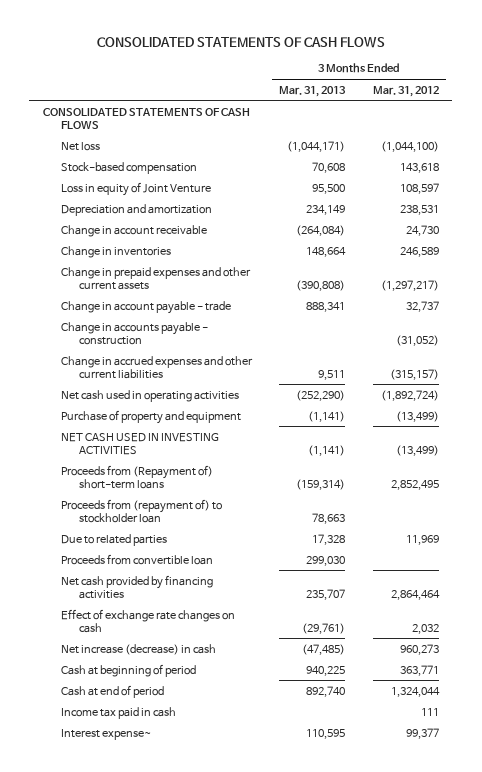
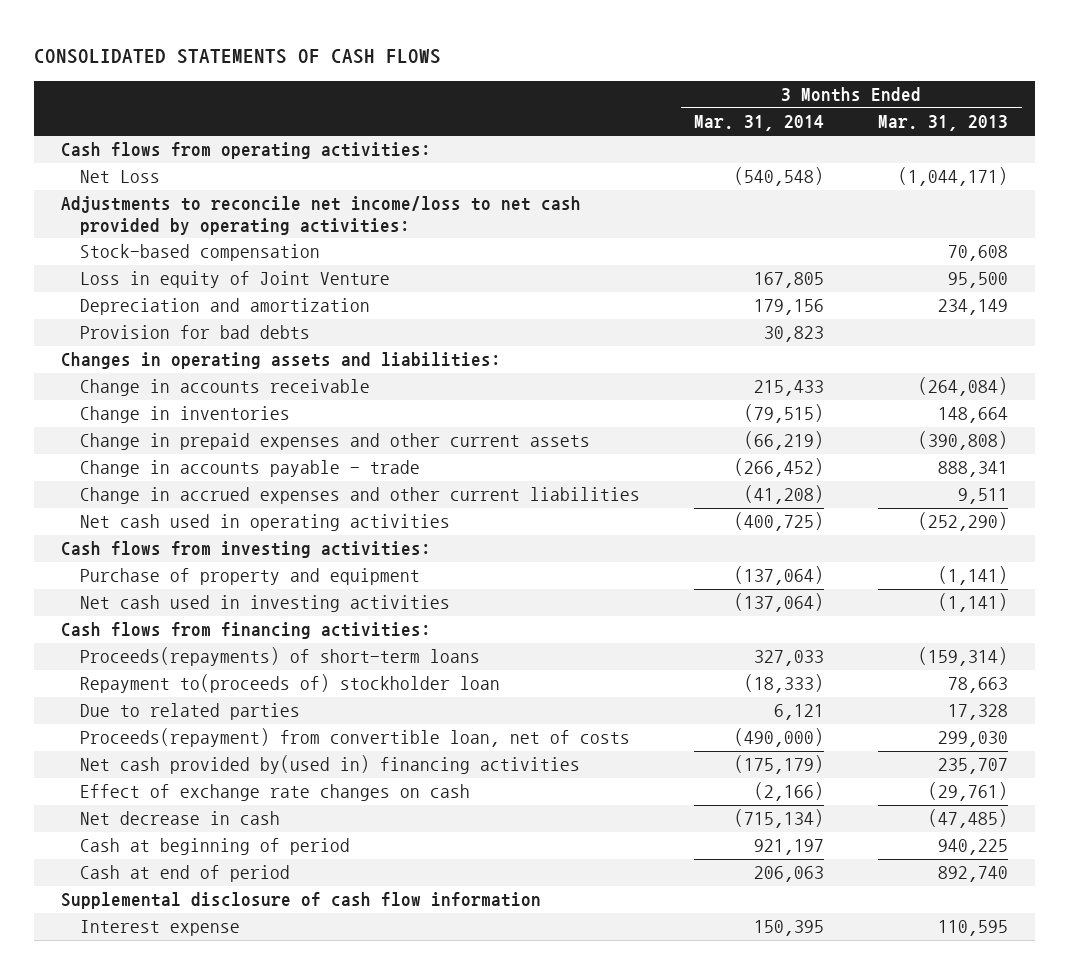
[372,85,439,97] Mar. 31, 2012 -> none
none -> [694,115,825,132] Mar. 31, 2014
[43,107,251,129] CONSOLIDATED STATEMENTS OF CASH FLOWS -> none
none -> [61,142,432,160] Cash flows from operating activities:
[60,141,100,151] Net loss -> [80,170,161,184] Net Loss
none -> [61,196,582,235] Adjustments to reconcile net income/loss to net cash provided by operating activities:
none -> [80,325,311,340] Provision for bad debts
none -> [61,352,502,370] Changes in operating assets and liabilities:
[60,224,207,237] Change in account receivable -> [80,379,371,397] Change in accounts receivable
[60,321,208,345] Change in accounts payable - construction -> none
[60,300,231,314] Change in account payable - trade -> [80,460,421,478] Change in accounts payable - trade
none -> [61,541,432,559] Cash flows from investing activities:
[60,432,219,455] NET CASH USED IN INVESTING ACTIVITIES -> [80,595,451,613] Net cash used in investing activities
none -> [61,622,432,640] Cash flows from financing activities:
[60,464,213,489] Proceeds from (Repayment of) short-term loans -> [80,647,481,667] Proceeds(repayments) of short-term loans
[60,498,222,523] Proceeds from (repayment of) to stockholder loan -> [80,674,501,694] Repayment to(proceeds of) stockholder loan
[60,553,213,565] Proceeds from convertible loan -> [80,728,631,748] Proceeds(repayment) from convertible loan, net of costs
[60,574,213,599] Net cash provided by financing activities -> [80,755,581,775] Net cash provided by(used in) financing activities
[60,643,216,655] Net increase (decrease) in cash -> [80,811,281,826] Net decrease in cash
[60,706,176,719] Income tax paid in cash -> none
none -> [61,892,542,910] Supplemental disclosure of cash flow information
[60,728,151,740] Interest expense~ -> [80,920,241,937] Interest expense

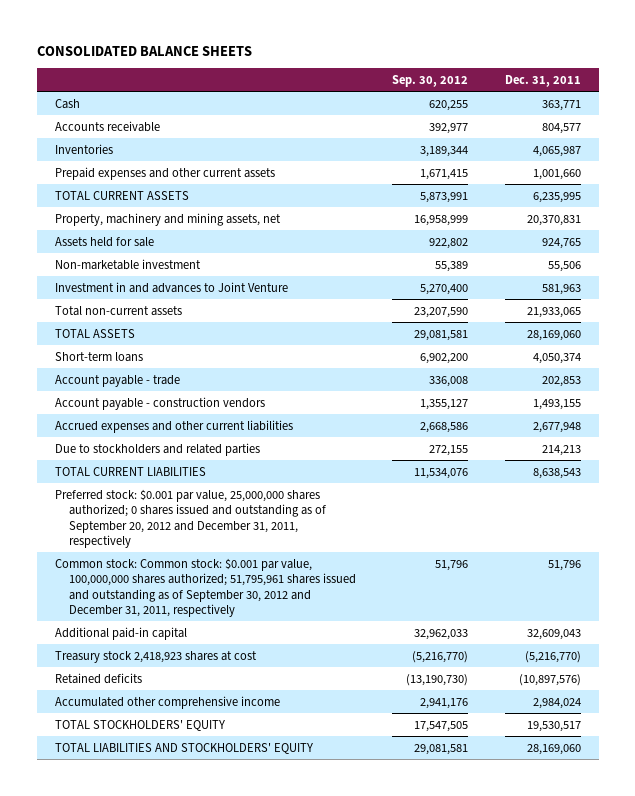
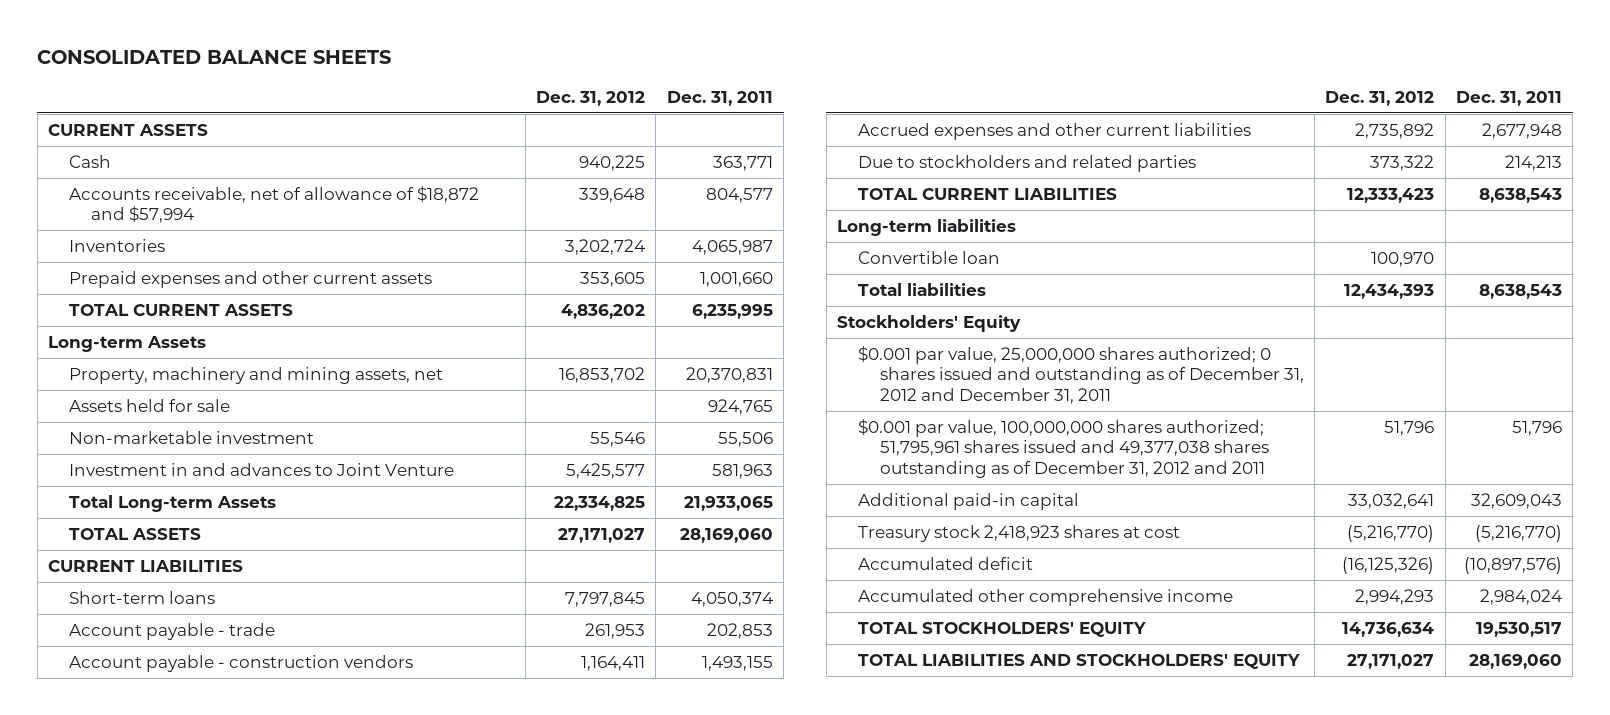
[392,74,469,87] Sep. 30, 2012 -> none
none -> [536,90,646,106] Dec. 31, 2012
none -> [48,123,209,136] CURRENT ASSETS
[54,120,160,132] Accounts receivable -> [69,185,480,224] Accounts receivable, net of allowance of $18,872 and $57,994
none -> [48,335,207,352] Long-term Assets
[54,305,182,316] Total non-current assets -> [69,494,277,512] Total Long-term Assets
none -> [48,559,244,572] CURRENT LIABILITIES
none -> [837,218,1017,236] Long-term liabilities
none -> [858,250,1001,264] Convertible loan
none -> [858,282,987,296] Total liabilities
none -> [837,314,1022,332] Stockholders' Equity
[54,488,327,548] Preferred stock: $0.001 par value, 25,000,000 shares authorized; 0 shares issued and outstanding as of September 20, 2012 and December 31, 2011, respectively -> [858,345,1304,405] $0.001 par value, 25,000,000 shares authorized; 0 shares issued and outstanding as of December 31, 2012 and December 31, 2011
[54,557,357,617] Common stock: Common stock: $0.001 par value, 100,000,000 shares authorized; 51,795,961 shares issued and outstanding as of September 30, 2012 and December 31, 2011, respectively -> [858,418,1269,479] $0.001 par value, 100,000,000 shares authorized; 51,795,961 shares issued and 49,377,038 shares outstanding as of December 31, 2012 and 2011
[54,672,142,684] Retained deficits -> [858,556,1034,570] Accumulated deficit

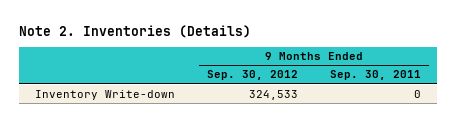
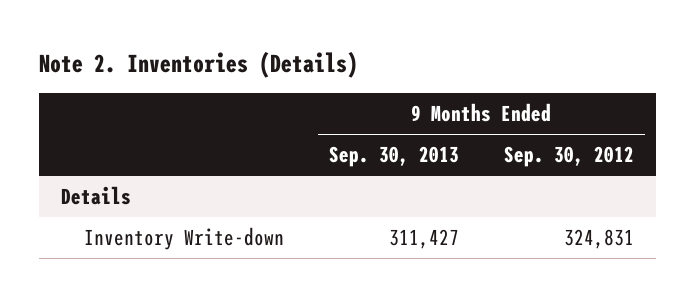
[330,70,422,81] Sep. 30, 2011 -> none
none -> [328,146,459,168] Sep. 30, 2013
none -> [61,186,132,206] Details
[249,90,299,101] 324,533 -> [563,229,634,250] 324,831

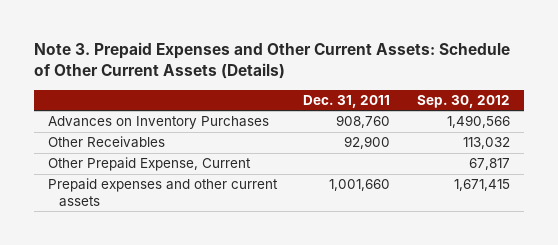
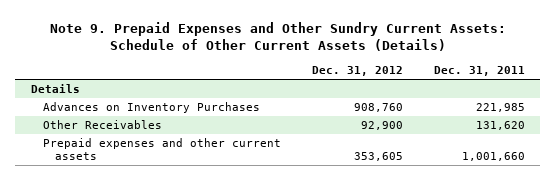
[34,42,511,80] Note 3. Prepaid Expenses and Other Current Assets: Schedule of Other Current Assets (Details) -> [49,21,506,52] Note 9. Prepaid Expenses and Other Sundry Current Assets: Schedule of Other Current Assets (Details)
[417,94,511,108] Sep. 30, 2012 -> none
none -> [311,66,403,77] Dec. 31, 2012
[47,157,251,172] Other Prepaid Expense, Current -> none
none -> [30,83,80,93] Details
[336,115,391,129] 908,760 -> [475,102,525,112] 221,985
[344,136,391,150] 92,900 -> [475,120,525,130] 131,620

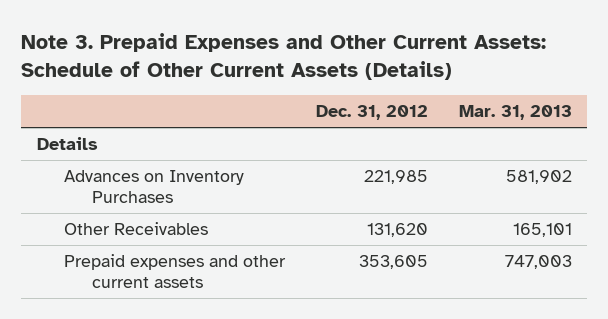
[49,21,506,52] Note 9. Prepaid Expenses and Other Sundry Current Assets: Schedule of Other Current Assets (Details) -> [21,33,547,80] Note 3. Prepaid Expenses and Other Current Assets: Schedule of Other Current Assets (Details)
[433,66,525,77] Dec. 31, 2011 -> none
none -> [458,105,572,121] Mar. 31, 2013
[353,102,403,112] 908,760 -> [364,170,429,185] 221,985
[360,120,403,130] 92,900 -> [367,223,429,238] 131,620

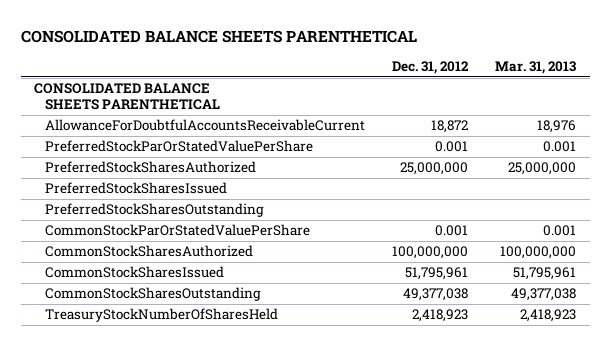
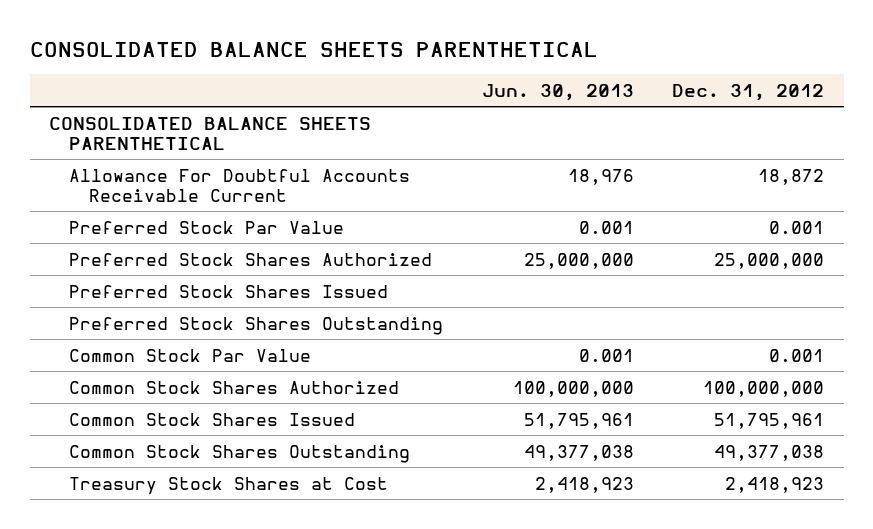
[495,60,577,74] Mar. 31, 2013 -> none
none -> [481,83,634,101] Jun. 30, 2013
[44,119,365,132] AllowanceForDoubtfulAccountsReceivableCurrent -> [68,168,410,202] Allowance For Doubtful Accounts Receivable Current
[44,140,313,153] PreferredStockParOrStatedValuePerShare -> [68,220,344,234] Preferred Stock Par Value
[44,161,256,174] PreferredStockSharesAuthorized -> [68,252,432,266] Preferred Stock Shares Authorized
[44,182,227,195] PreferredStockSharesIssued -> [68,284,388,298] Preferred Stock Shares Issued
[44,203,264,218] PreferredStockSharesOutstanding -> [68,316,443,335] Preferred Stock Shares Outstanding
[44,224,310,237] CommonStockParOrStatedValuePerShare -> [68,348,311,362] Common Stock Par Value
[44,245,253,258] CommonStockSharesAuthorized -> [68,380,399,394] Common Stock Shares Authorized
[44,266,224,279] CommonStockSharesIssued -> [68,412,355,426] Common Stock Shares Issued
[44,287,261,302] CommonStockSharesOutstanding -> [68,444,410,463] Common Stock Shares Outstanding
[44,308,278,323] TreasuryStockNumberOfSharesHeld -> [68,476,388,495] Treasury Stock Shares at Cost

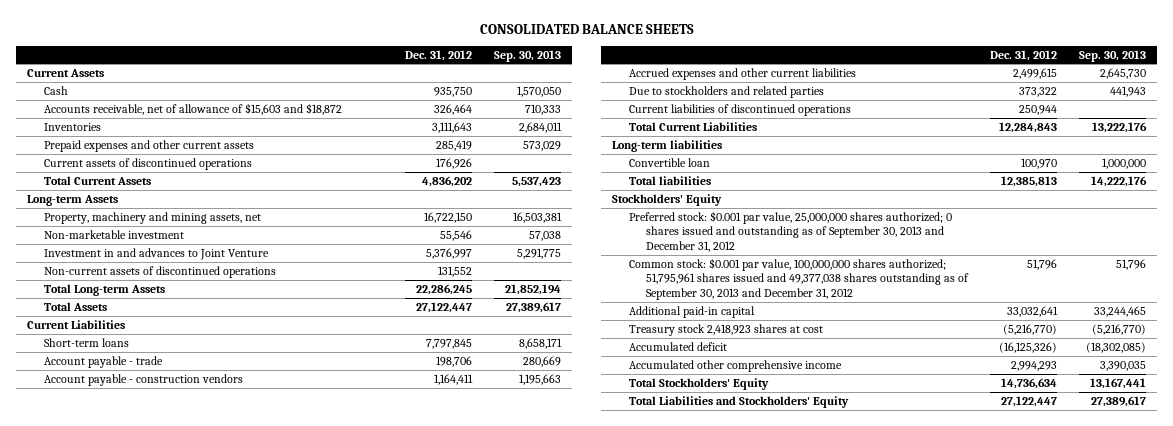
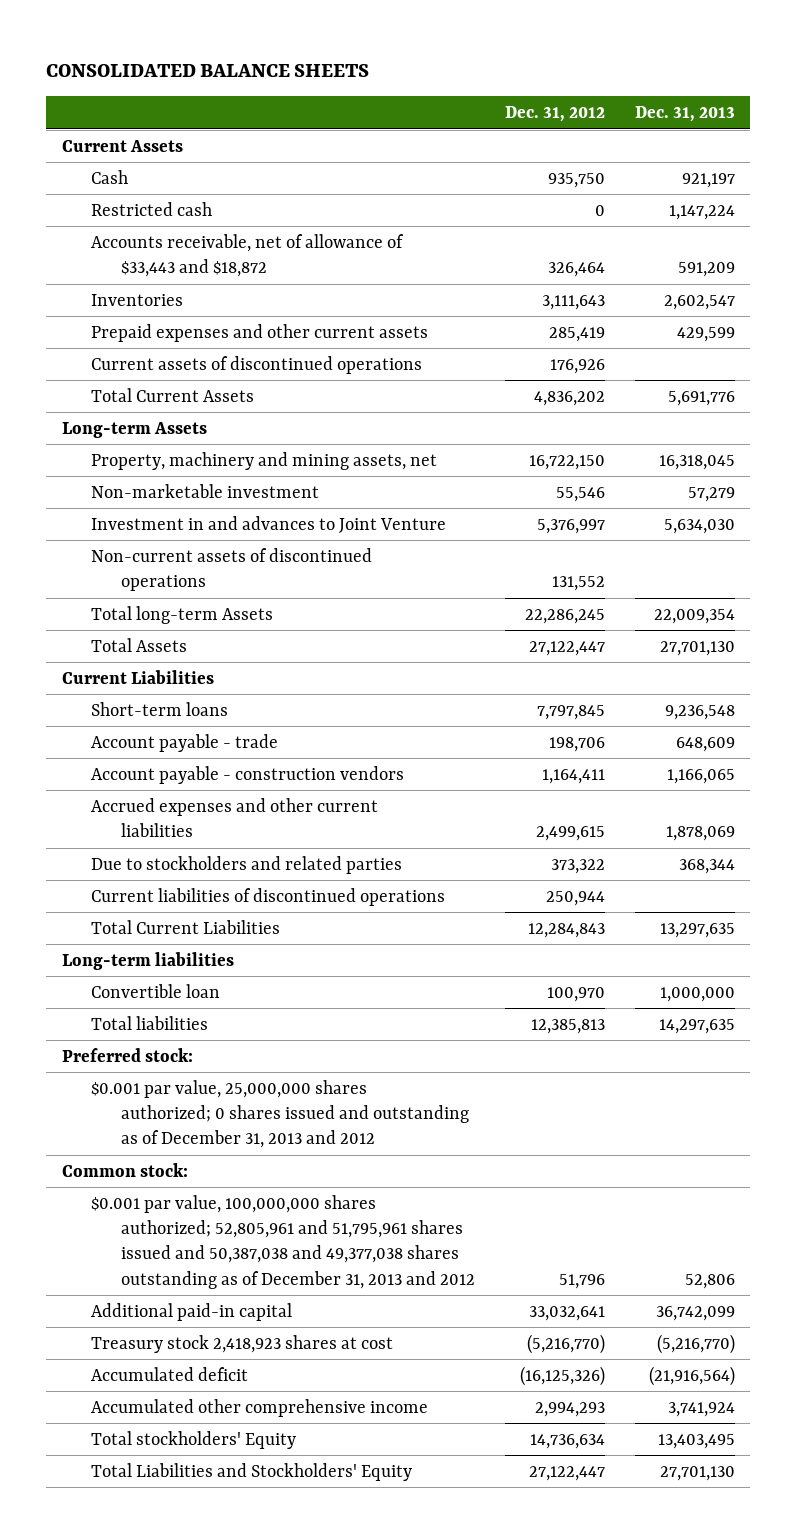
[493,49,561,62] Sep. 30, 2013 -> none
none -> [635,106,736,123] Dec. 31, 2013
none -> [91,201,213,216] Restricted cash
[43,102,342,115] Accounts receivable, net of allowance of $15,603 and $18,872 -> [91,233,405,278] Accounts receivable, net of allowance of $33,443 and $18,872
[43,283,165,296] Total Long-term Assets -> [91,605,274,624] Total long-term Assets
[612,193,723,206] Stockholders' Equity -> none
none -> [61,1047,193,1062] Preferred stock:
[629,210,953,253] Preferred stock: $0.001 par value, 25,000,000 shares authorized; 0 shares issued and outstanding as of September 30, 2013 and December 31, 2012 -> [91,1079,470,1149] $0.001 par value, 25,000,000 shares authorized; 0 shares issued and outstanding as of December 31, 2013 and 2012
none -> [61,1162,188,1177] Common stock:
[629,257,970,301] Common stock: $0.001 par value, 100,000,000 shares authorized; 51,795,961 shares issued and 49,377,038 shares outstanding as of September 30, 2013 and December 31, 2012 -> [91,1194,476,1289] $0.001 par value, 100,000,000 shares authorized; 52,805,961 and 51,795,961 shares issued and 50,387,038 and 49,377,038 shares outstanding as of December 31, 2013 and 2012
[629,377,770,390] Total Stockholders' Equity -> [91,1430,297,1449] Total stockholders' Equity

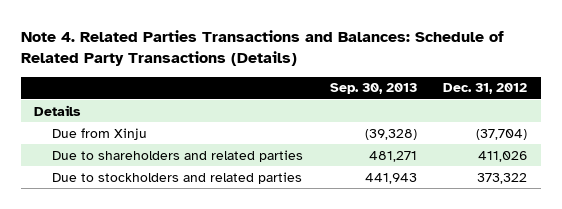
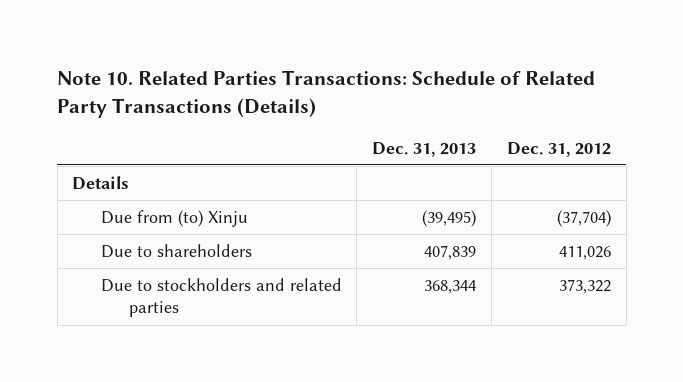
[21,30,505,67] Note 4. Related Parties Transactions and Balances: Schedule of Related Party Transactions (Details) -> [57,69,596,118] Note 10. Related Parties Transactions: Schedule of Related Party Transactions (Details)
[329,83,417,95] Sep. 30, 2013 -> none
none -> [372,141,477,157] Dec. 31, 2013
[52,127,148,140] Due from Xinju -> [100,209,248,227] Due from (to) Xinju
[52,149,304,162] Due to shareholders and related parties -> [100,243,252,258] Due to shareholders

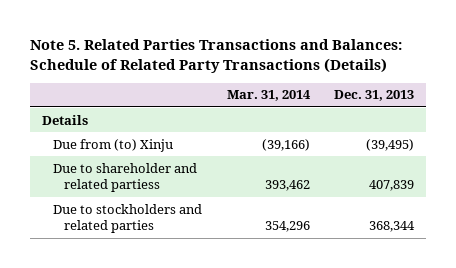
[57,69,596,118] Note 10. Related Parties Transactions: Schedule of Related Party Transactions (Details) -> [30,39,403,73] Note 5. Related Parties Transactions and Balances: Schedule of Related Party Transactions (Details)
[506,141,611,157] Dec. 31, 2012 -> none
none -> [226,90,311,102] Mar. 31, 2014
[100,243,252,258] Due to shareholders -> [53,162,198,193] Due to shareholder and related partiess

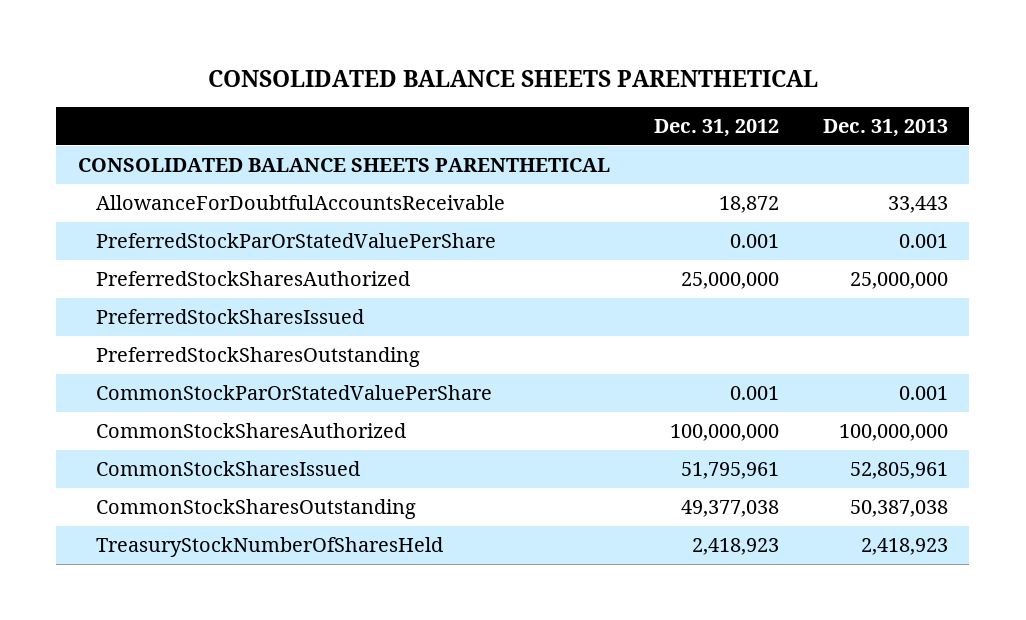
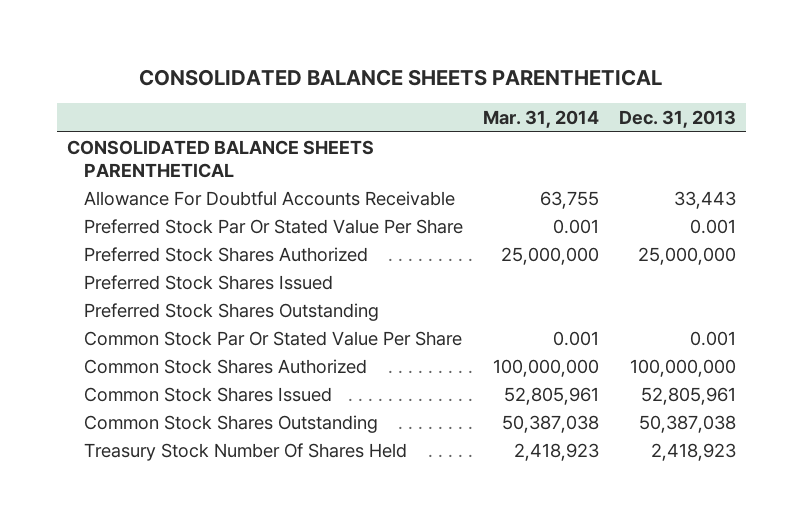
[653,118,779,137] Dec. 31, 2012 -> none
none -> [483,110,600,129] Mar. 31, 2014
[96,194,506,210] AllowanceForDoubtfulAccountsReceivable -> [83,190,455,206] Allowance For Doubtful Accounts Receivable
[96,232,497,248] PreferredStockParOrStatedValuePerShare -> [83,218,463,234] Preferred Stock Par Or Stated Value Per Share
[96,270,411,286] PreferredStockSharesAuthorized -> [83,246,368,262] Preferred Stock Shares Authorized
[96,308,365,324] PreferredStockSharesIssued -> [83,274,333,290] Preferred Stock Shares Issued
[96,346,421,367] PreferredStockSharesOutstanding -> [83,302,379,321] Preferred Stock Shares Outstanding
[96,384,493,400] CommonStockParOrStatedValuePerShare -> [83,330,462,346] Common Stock Par Or Stated Value Per Share
[96,422,407,438] CommonStockSharesAuthorized -> [83,358,367,374] Common Stock Shares Authorized
[96,460,361,476] CommonStockSharesIssued -> [83,386,332,402] Common Stock Shares Issued
[96,498,417,519] CommonStockSharesOutstanding -> [83,414,378,433] Common Stock Shares Outstanding
[96,536,444,557] TreasuryStockNumberOfSharesHeld -> [83,442,407,461] Treasury Stock Number Of Shares Held

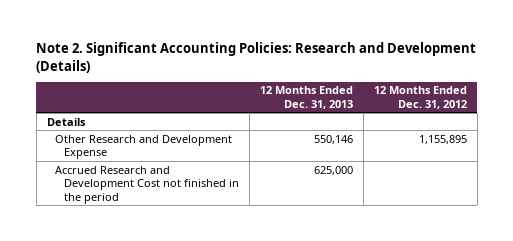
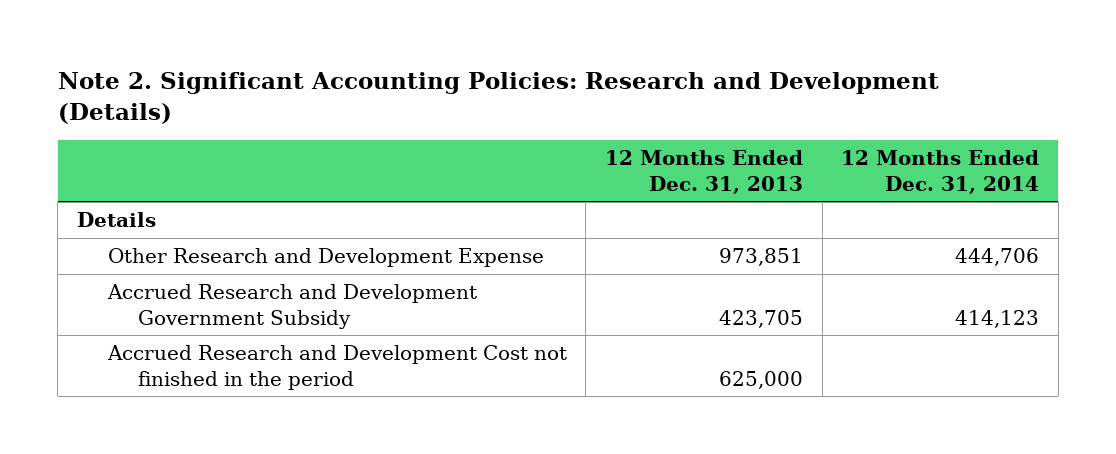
[373,86,467,109] 12 Months Ended Dec. 31, 2012 -> none
none -> [841,150,1040,194] 12 Months Ended Dec. 31, 2014
[313,134,353,144] 550,146 -> [718,248,803,267] 973,851
none -> [106,284,477,329] Accrued Research and Development Government Subsidy

